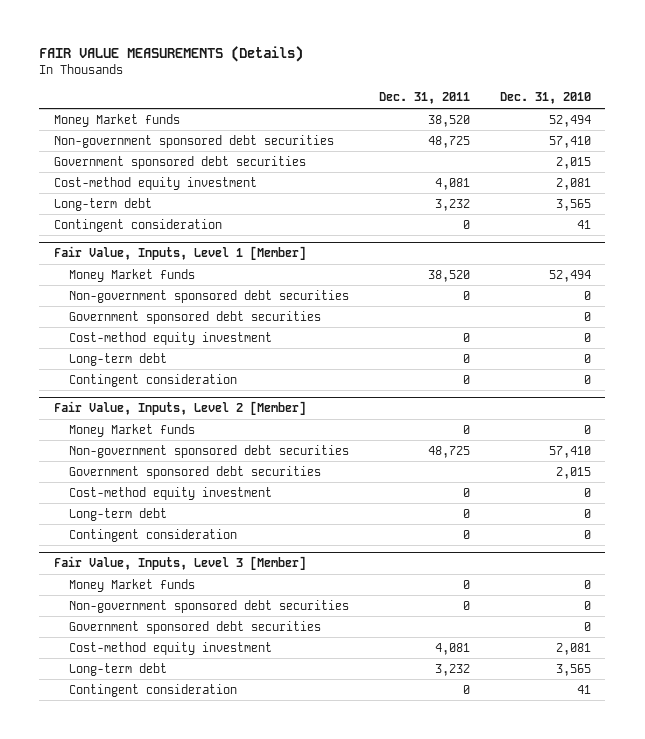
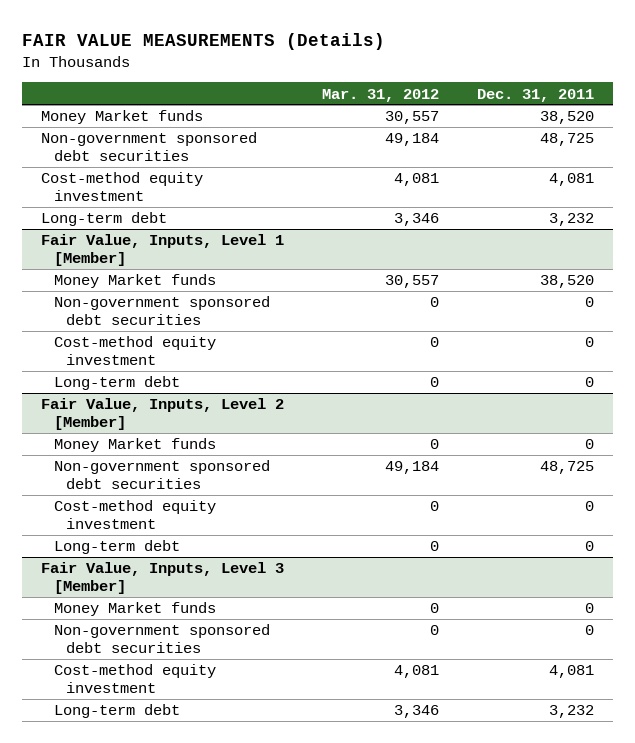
[499,92,591,105] Dec. 31, 2010 -> none
none -> [322,88,440,102] Mar. 31, 2012
[54,155,307,169] Government sponsored debt securities -> none
[54,218,223,232] Contingent consideration -> none
[69,310,322,324] Government sponsored debt securities -> none
[69,373,238,387] Contingent consideration -> none
[69,465,322,479] Government sponsored debt securities -> none
[69,528,238,542] Contingent consideration -> none
[69,620,322,634] Government sponsored debt securities -> none
[69,683,238,697] Contingent consideration -> none

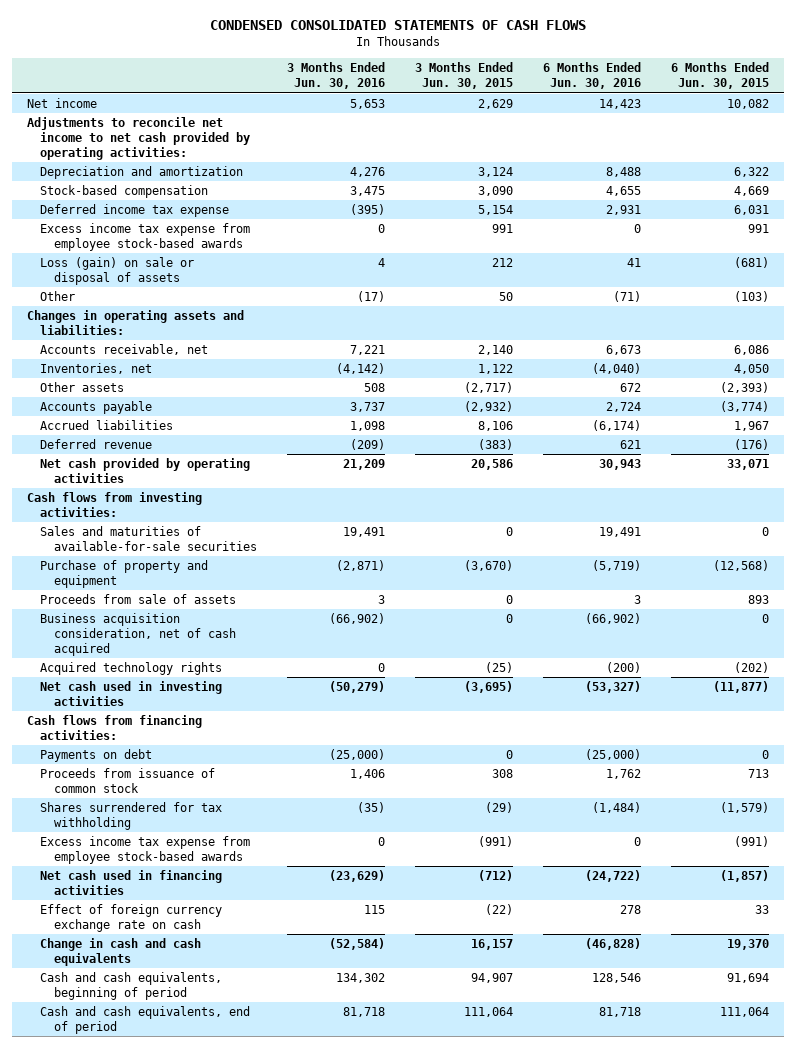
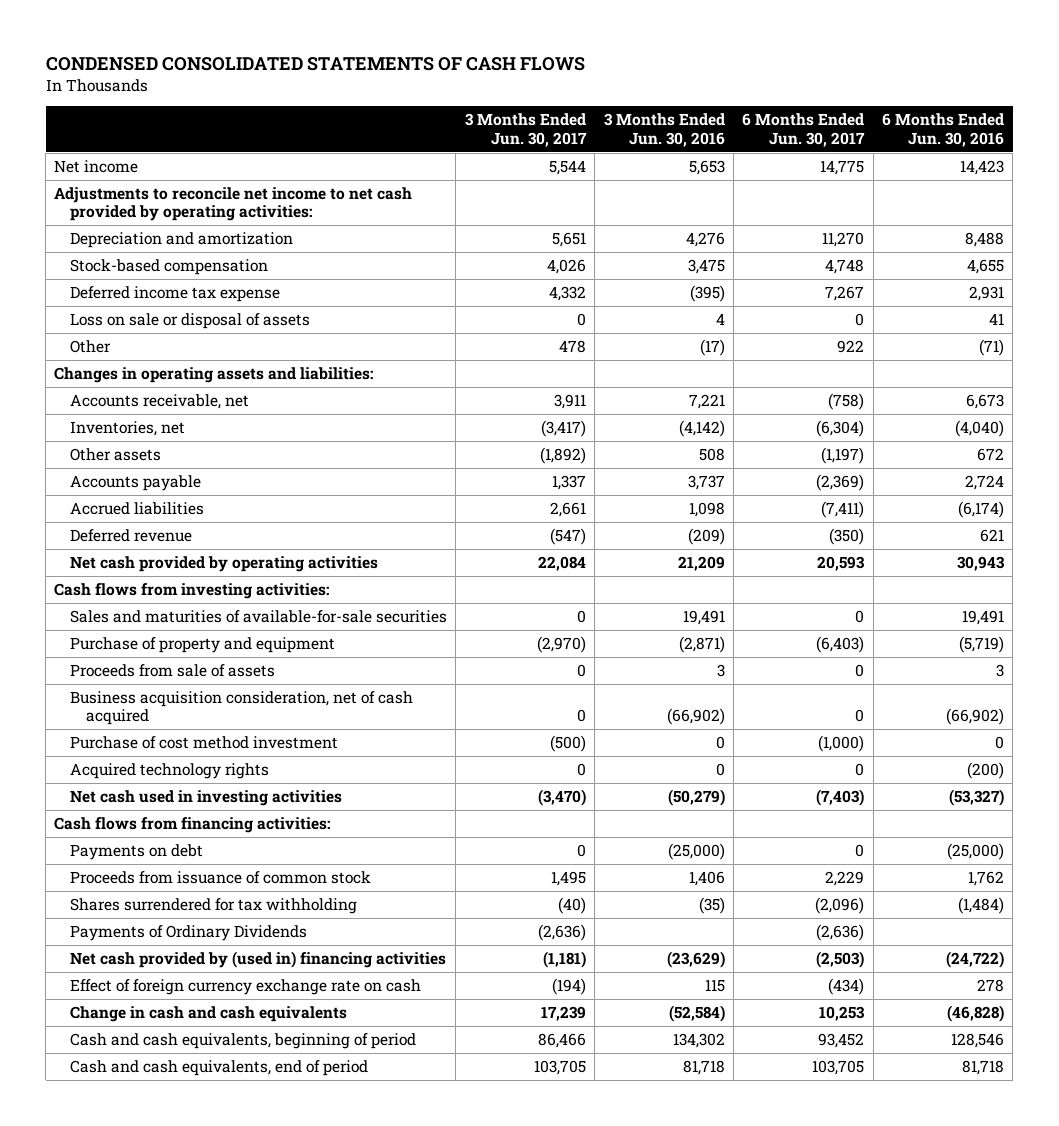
[414,62,513,90] 3 Months Ended Jun. 30, 2015 -> none
[670,62,769,90] 6 Months Ended Jun. 30, 2015 -> none
none -> [464,113,587,147] 3 Months Ended Jun. 30, 2017
none -> [742,113,866,147] 6 Months Ended Jun. 30, 2017
[40,222,251,252] Excess income tax expense from employee stock-based awards -> none
[40,256,195,286] Loss (gain) on sale or disposal of assets -> [70,313,311,330] Loss on sale or disposal of assets
none -> [70,736,339,750] Purchase of cost method investment
[40,835,251,865] Excess income tax expense from employee stock-based awards -> none
none -> [70,925,308,942] Payments of Ordinary Dividends
[40,869,223,896] Net cash used in financing activities -> [70,951,447,969] Net cash provided by (used in) financing activities

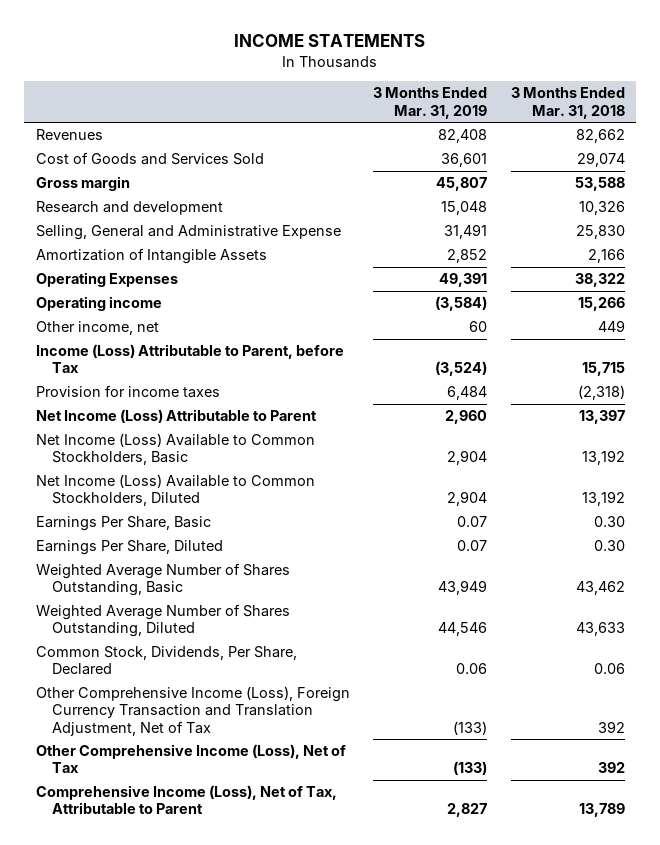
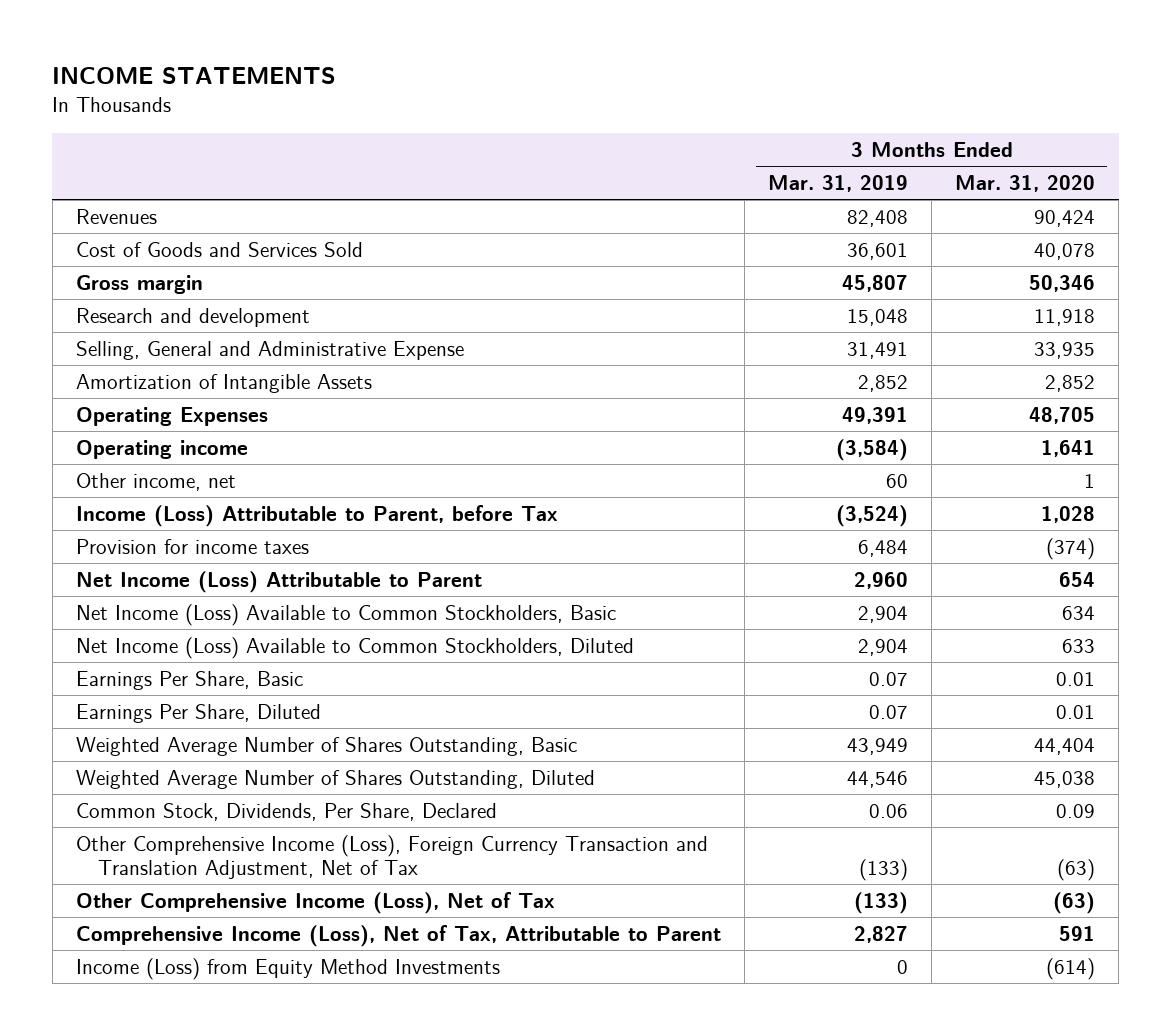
[510,87,625,119] 3 Months Ended Mar. 31, 2018 -> none
none -> [955,174,1096,192] Mar. 31, 2020
none -> [75,957,500,980] Income (Loss) from Equity Method Investments

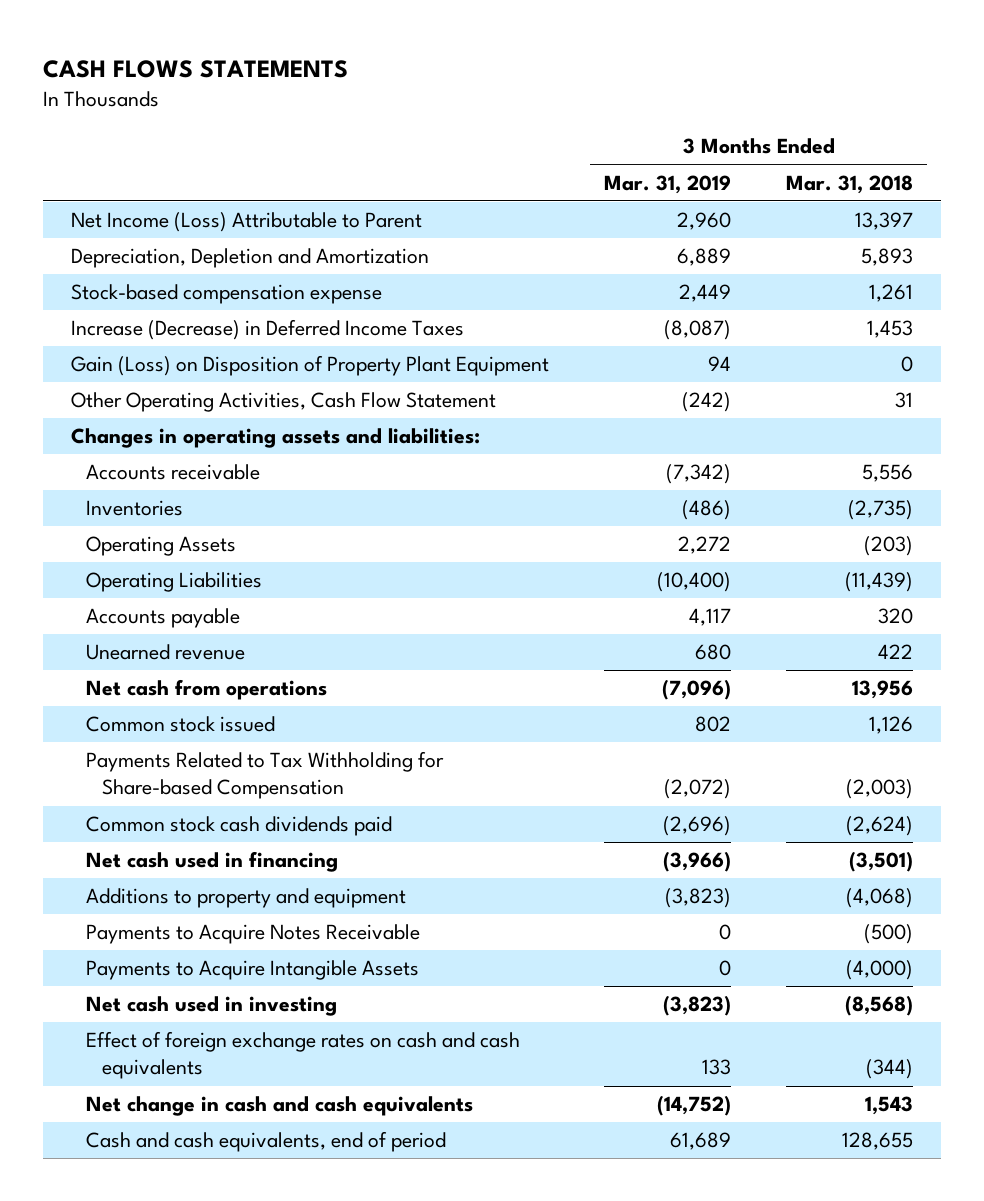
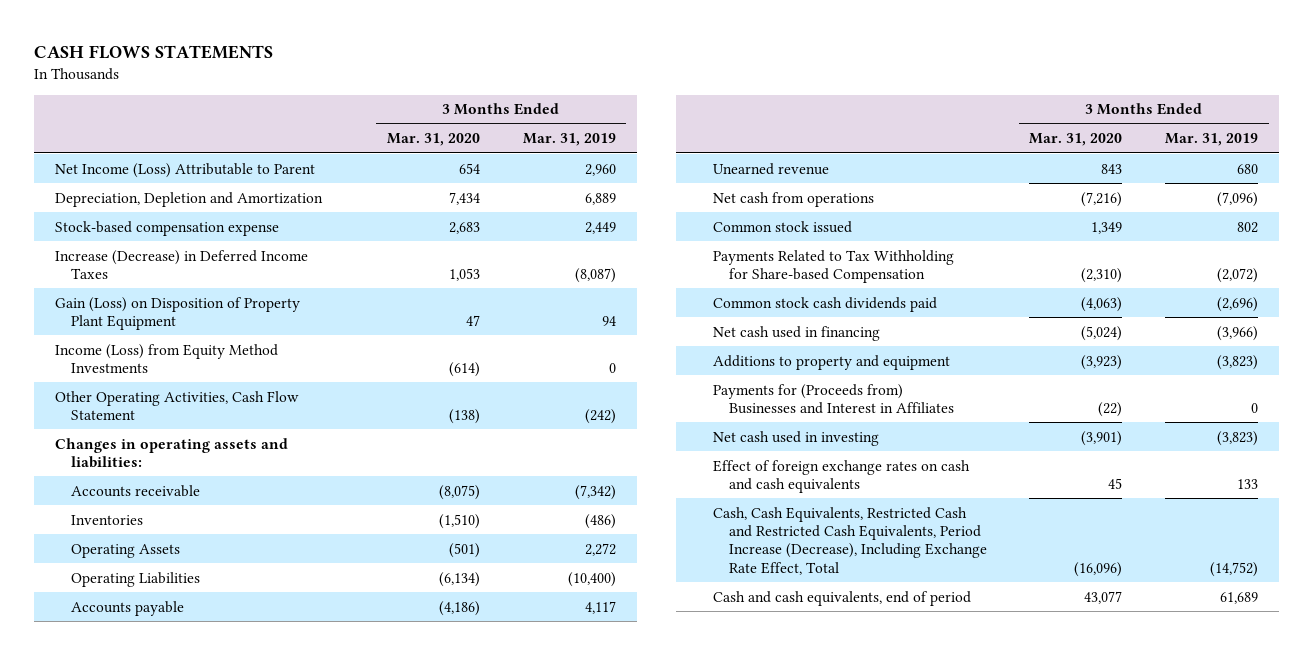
[786,174,914,194] Mar. 31, 2018 -> none
none -> [387,133,481,147] Mar. 31, 2020
none -> [55,343,279,373] Income (Loss) from Equity Method Investments
[86,924,421,945] Payments to Acquire Notes Receivable -> none
[86,960,420,981] Payments to Acquire Intangible Assets -> none
none -> [713,383,954,414] Payments for (Proceeds from) Businesses and Interest in Affiliates
[86,1096,474,1117] Net change in cash and cash equivalents -> [713,506,987,575] Cash, Cash Equivalents, Restricted Cash and Restricted Cash Equivalents, Period Increase (Decrease), Including Exchange Rate Effect, Total

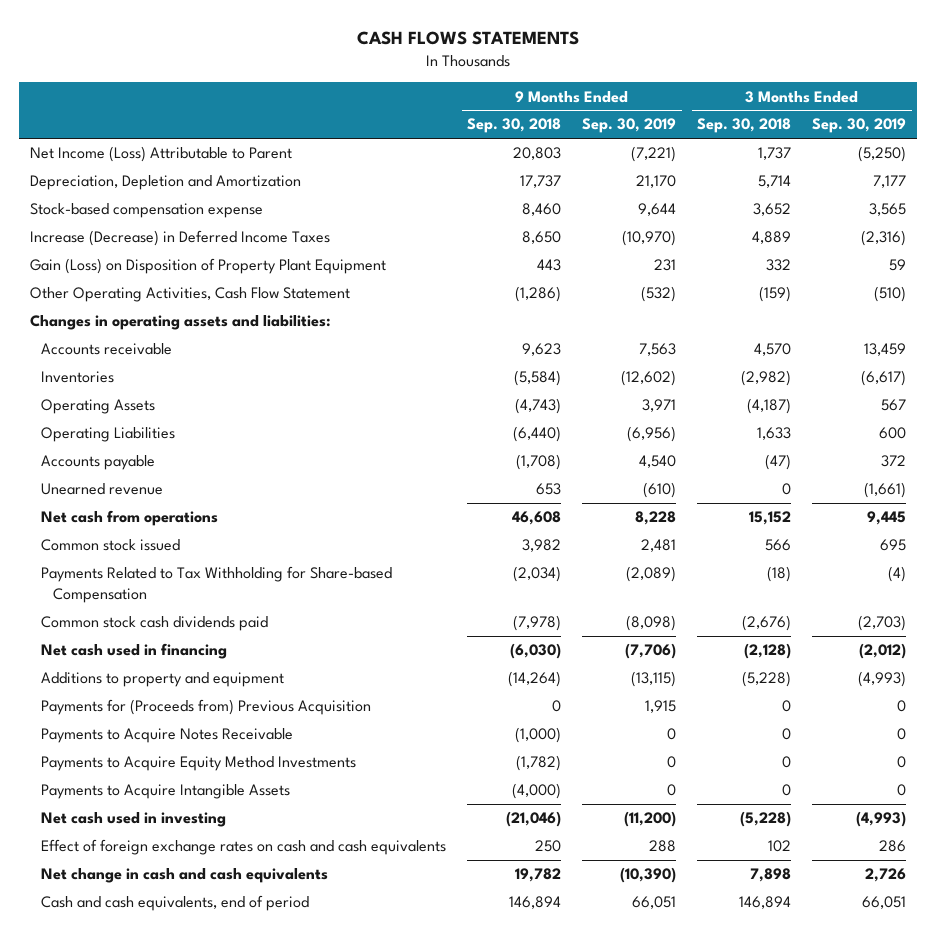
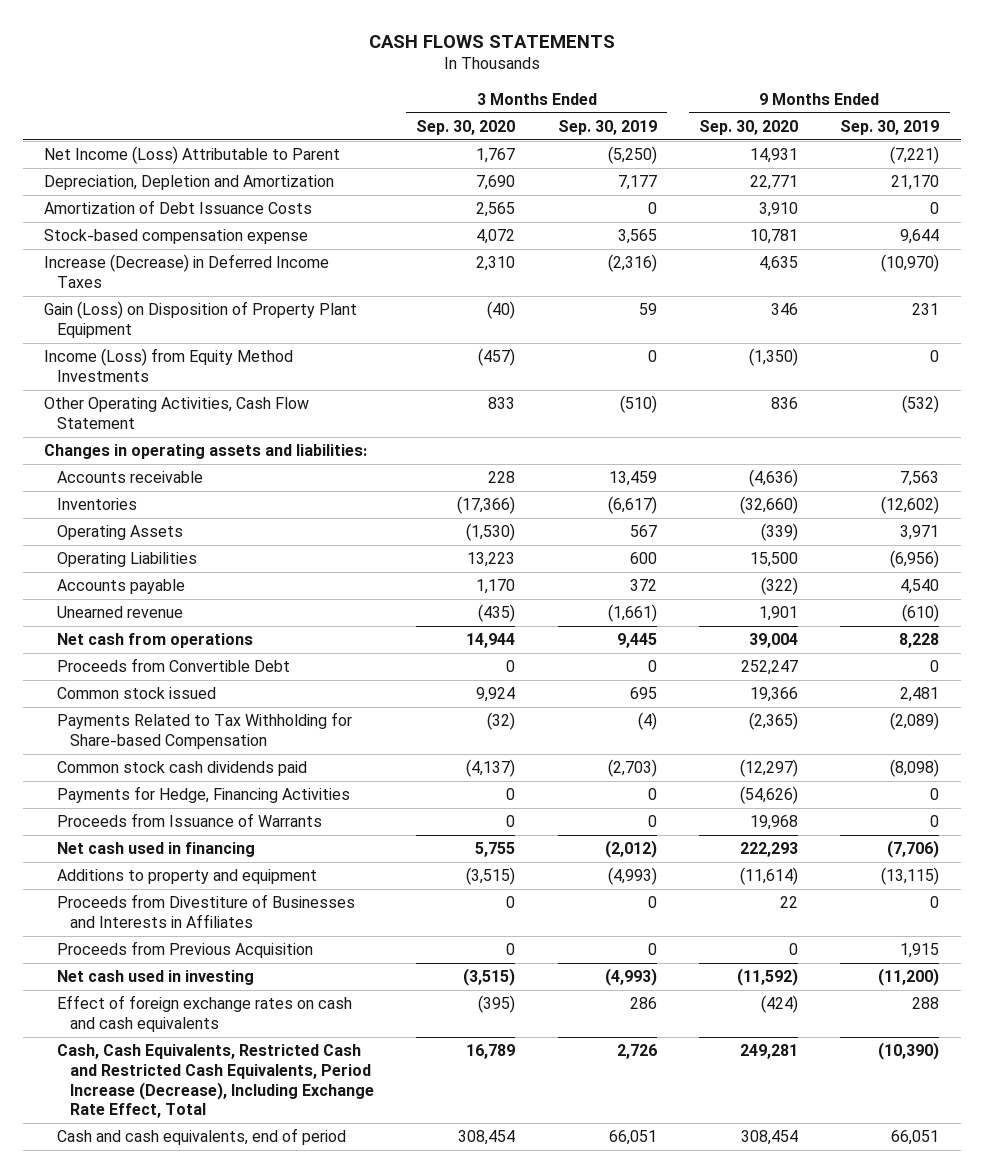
[467,118,562,134] Sep. 30, 2018 -> none
[697,118,792,134] Sep. 30, 2018 -> none
none -> [416,119,516,135] Sep. 30, 2020
none -> [699,119,799,135] Sep. 30, 2020
none -> [44,200,313,215] Amortization of Debt Issuance Costs
none -> [44,348,294,382] Income (Loss) from Equity Method Investments
none -> [57,658,291,673] Proceeds from Convertible Debt
none -> [57,786,351,804] Payments for Hedge, Financing Activities
none -> [57,813,323,828] Proceeds from Issuance of Warrants
[41,728,294,744] Payments to Acquire Notes Receivable -> none
[41,756,357,772] Payments to Acquire Equity Method Investments -> none
[41,784,291,800] Payments to Acquire Intangible Assets -> none
none -> [57,894,356,928] Proceeds from Divestiture of Businesses and Interests in Affiliates
[41,699,372,716] Payments for (Proceeds from) Previous Acquisition -> [57,941,314,959] Proceeds from Previous Acquisition
[41,868,329,884] Net change in cash and cash equivalents -> [57,1044,375,1119] Cash, Cash Equivalents, Restricted Cash and Restricted Cash Equivalents, Period Increase (Decrease), Including Exchange Rate Effect, Total

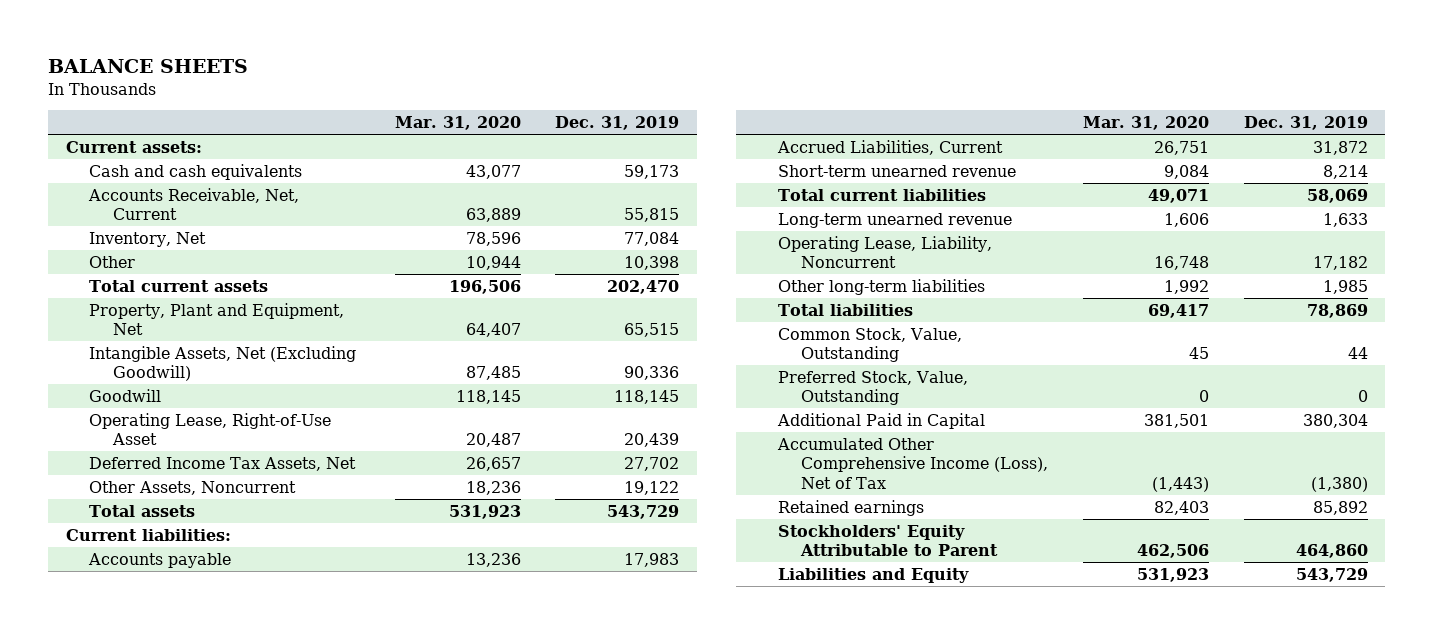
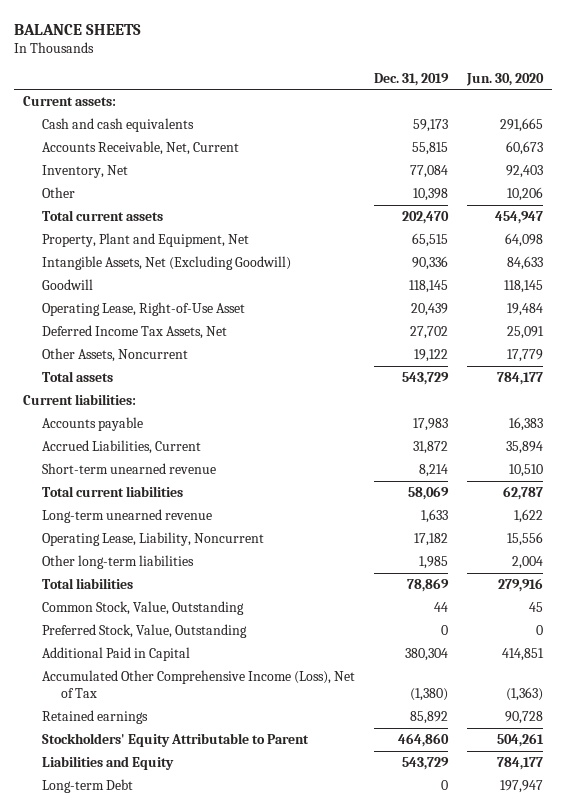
[394,116,521,131] Mar. 31, 2020 -> none
none -> [465,72,544,86] Jun. 30, 2020
none -> [42,778,134,793] Long-term Debt

